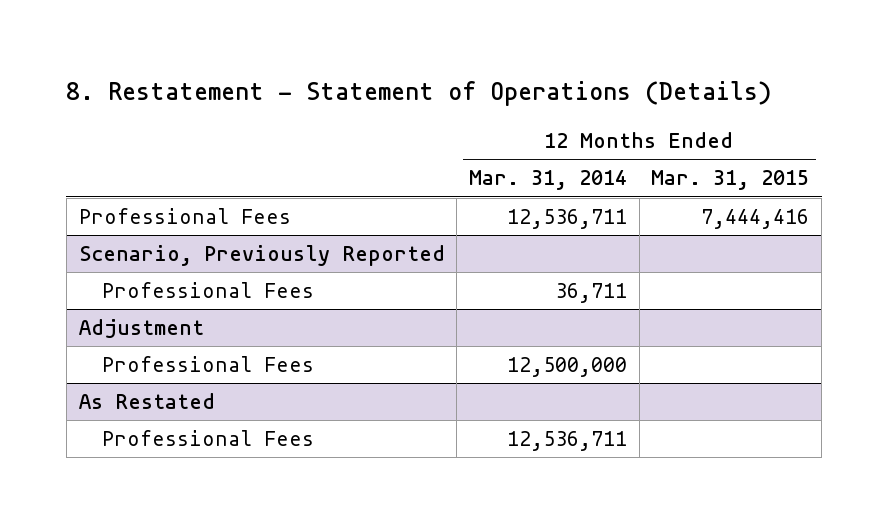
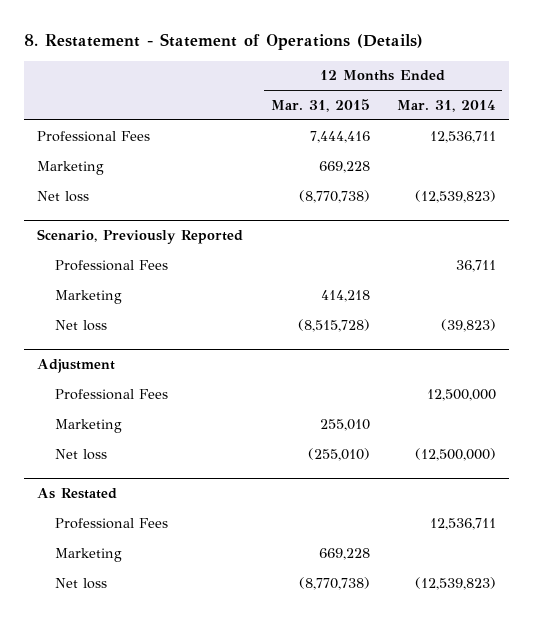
none -> [37,160,105,175] Marketing
none -> [37,190,90,202] Net loss
none -> [55,289,123,304] Marketing
none -> [55,319,108,331] Net loss
none -> [55,418,123,433] Marketing
none -> [55,448,108,460] Net loss
none -> [55,547,123,562] Marketing
none -> [55,577,108,589] Net loss

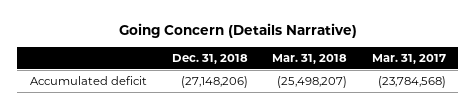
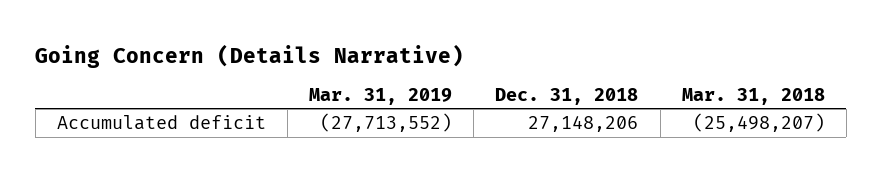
[372,53,447,64] Mar. 31, 2017 -> none
none -> [309,87,453,105] Mar. 31, 2019
[180,76,248,89] (27,148,206) -> [528,116,639,133] 27,148,206

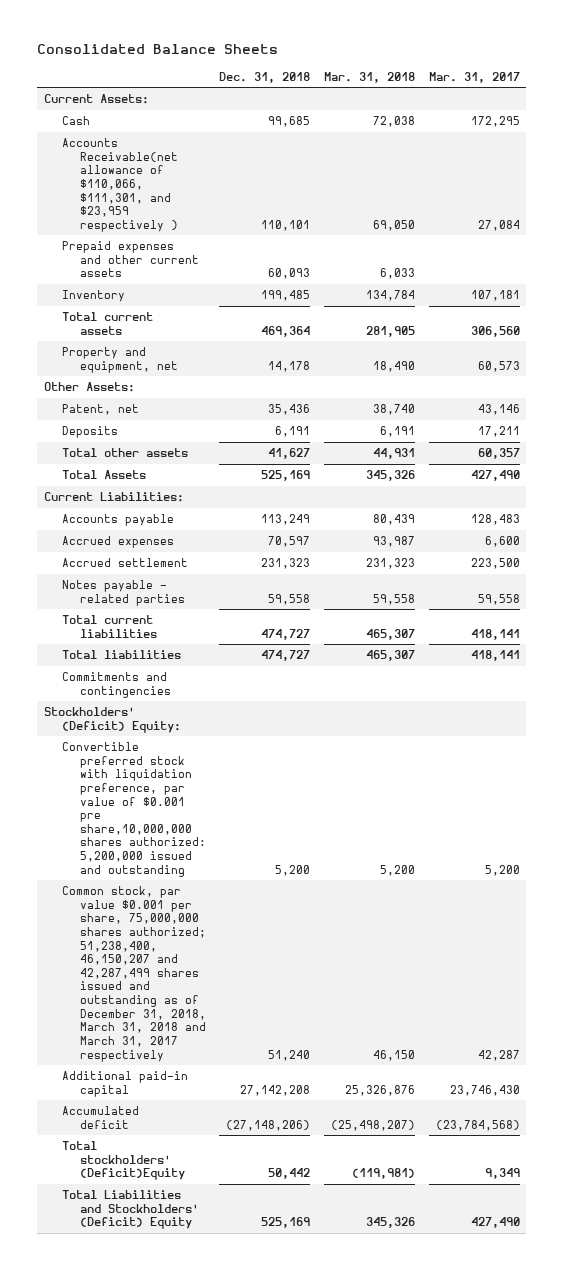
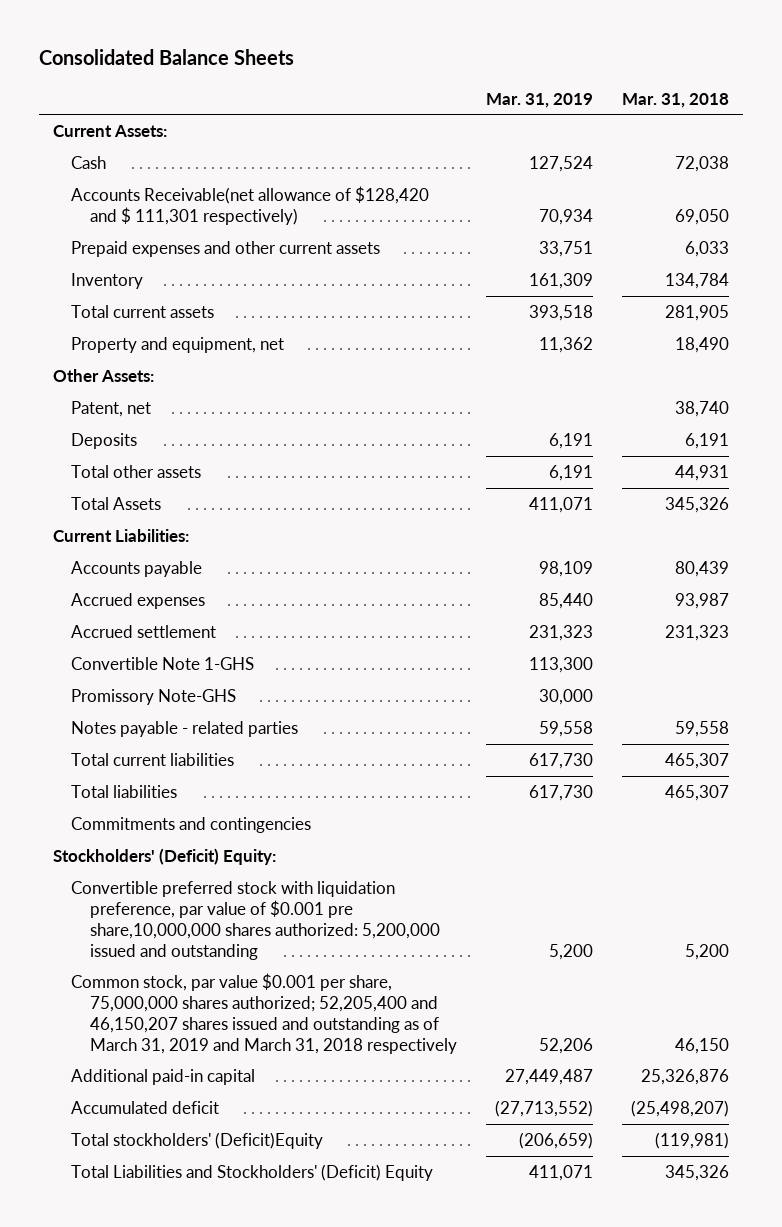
[219,71,311,83] Dec. 31, 2018 -> none
[428,71,520,83] Mar. 31, 2017 -> none
none -> [485,92,593,108] Mar. 31, 2019
[61,138,178,232] Accounts Receivable(net allowance of $110,066, $111,301, and $23,959 respectively ) -> [71,186,430,225] Accounts Receivable(net allowance of $128,420 and $ 111,301 respectively)
none -> [71,657,255,671] Convertible Note 1-GHS
none -> [71,689,237,706] Promissory Note-GHS
[61,886,206,1062] Common stock, par value $0.001 per share, 75,000,000 shares authorized; 51,238,400, 46,150,207 and 42,287,499 shares issued and outstanding as of December 31, 2018, March 31, 2018 and March 31, 2017 respectively -> [71,973,457,1054] Common stock, par value $0.001 per share, 75,000,000 shares authorized; 52,205,400 and 46,150,207 shares issued and outstanding as of March 31, 2019 and March 31, 2018 respectively

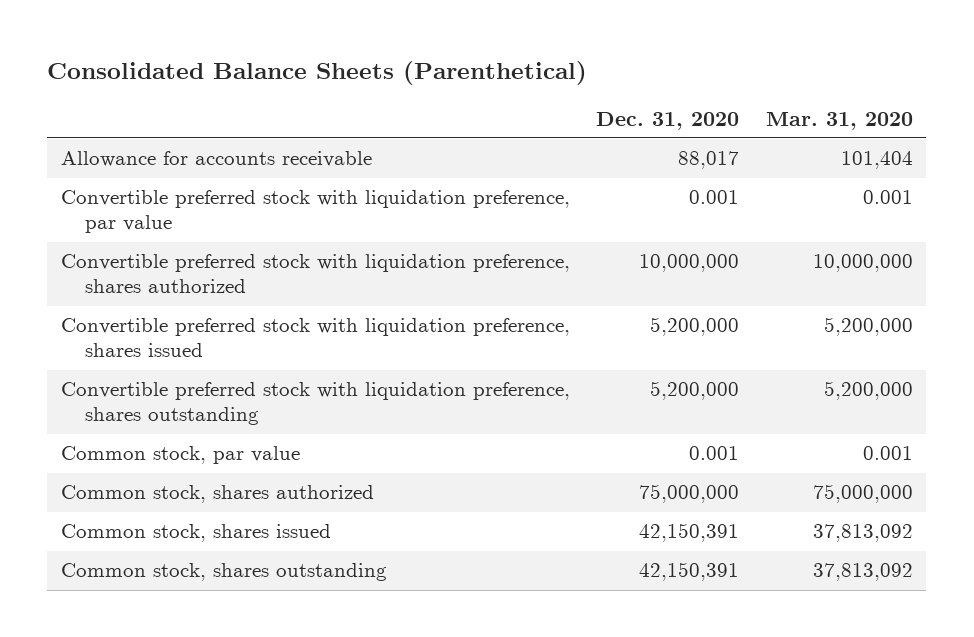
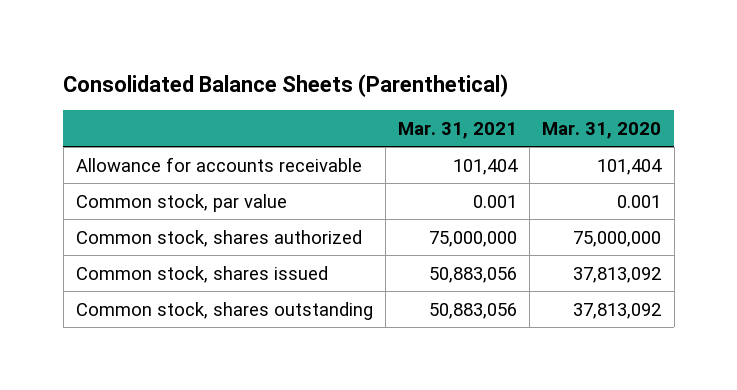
[596,111,740,130] Dec. 31, 2020 -> none
none -> [398,121,518,139] Mar. 31, 2021
[60,190,570,234] Convertible preferred stock with liquidation preference, par value -> none
[60,254,570,294] Convertible preferred stock with liquidation preference, shares authorized -> none
[60,318,570,358] Convertible preferred stock with liquidation preference, shares issued -> none
[60,382,570,426] Convertible preferred stock with liquidation preference, shares outstanding -> none

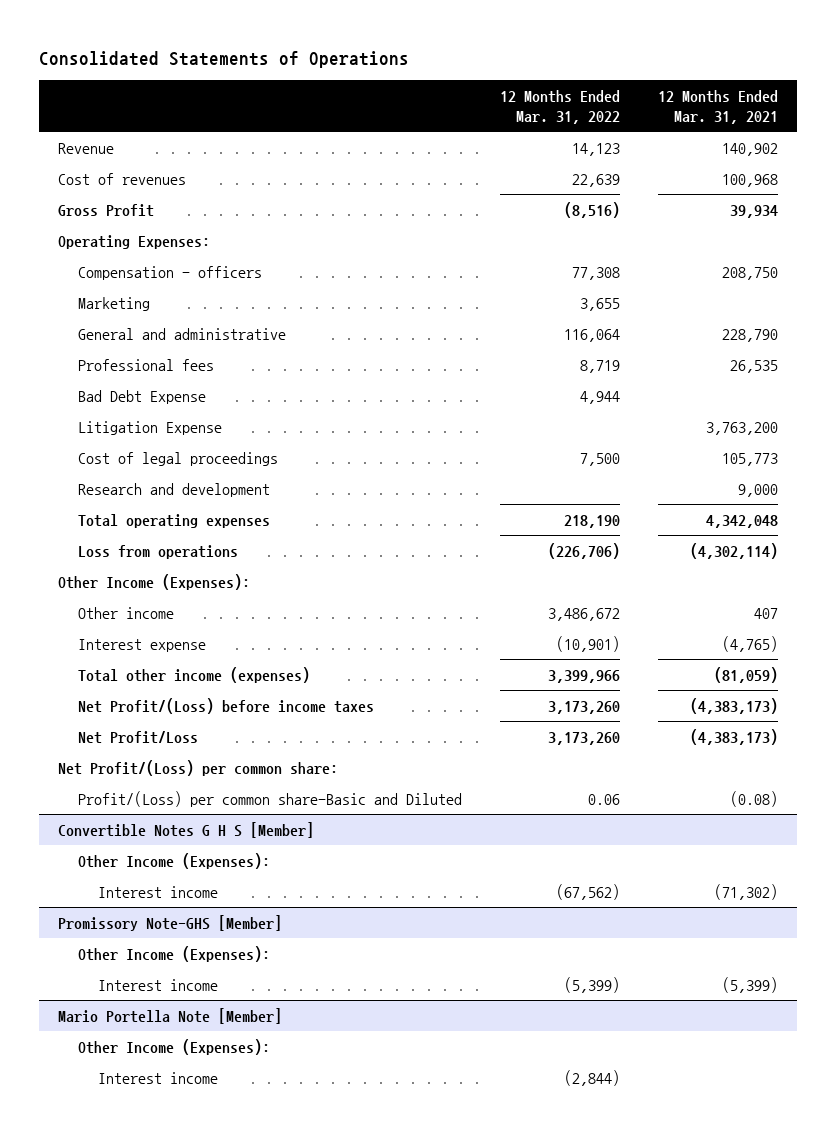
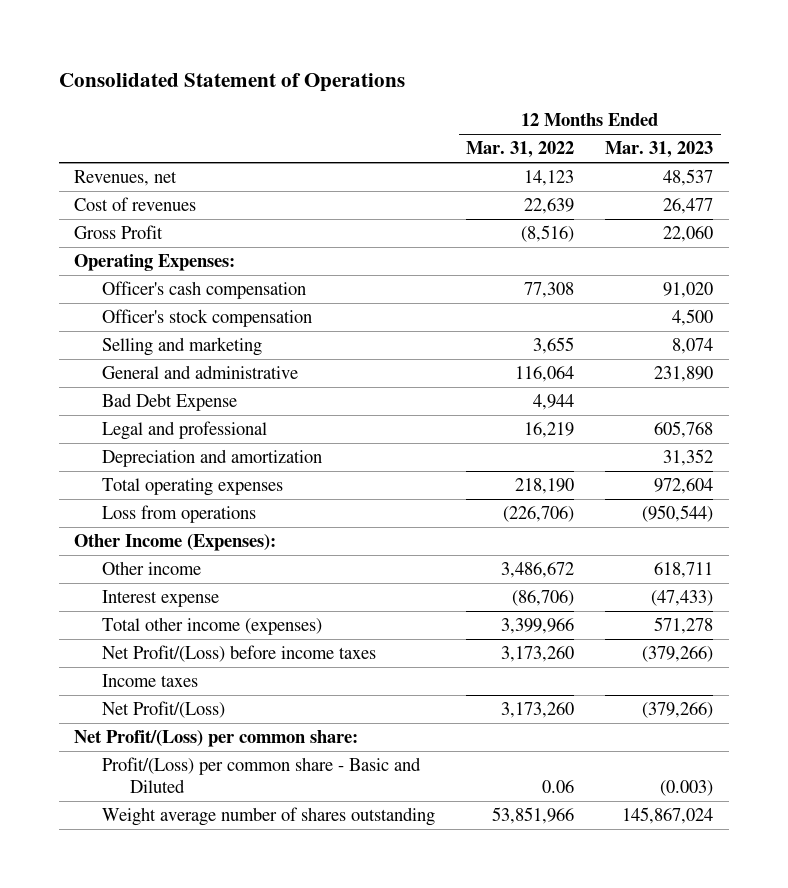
[39,51,410,69] Consolidated Statements of Operations -> [58,73,405,93] Consolidated Statement of Operations
[658,90,779,125] 12 Months Ended Mar. 31, 2021 -> none
none -> [605,141,714,159] Mar. 31, 2023
[58,142,115,154] Revenue -> [74,170,178,187] Revenues, net
[78,265,263,280] Compensation - officers -> [102,281,307,300] Officer's cash compensation
none -> [102,309,313,328] Officer's stock compensation
[78,296,151,311] Marketing -> [102,337,263,357] Selling and marketing
[78,358,215,371] Professional fees -> none
[78,420,223,435] Litigation Expense -> none
[78,451,279,466] Cost of legal proceedings -> none
[78,482,271,497] Research and development -> none
none -> [102,421,268,441] Legal and professional
none -> [102,449,323,468] Depreciation and amortization
[556,635,621,652] (10,901) -> [512,590,575,607] (86,706)
none -> [102,674,199,688] Income taxes
[78,730,199,744] Net Profit/Loss -> [102,701,226,719] Net Profit/(Loss)
[58,821,315,838] Convertible Notes G H S [Member] -> none
[78,852,271,869] Other Income (Expenses): -> none
[98,885,219,898] Interest income -> none
[58,914,283,931] Promissory Note-GHS [Member] -> none
[78,945,271,962] Other Income (Expenses): -> none
[98,978,219,991] Interest income -> none
[58,1007,283,1024] Mario Portella Note [Member] -> none
[78,1038,271,1055] Other Income (Expenses): -> none
[98,1071,219,1084] Interest income -> none
[78,790,463,807] Profit/(Loss) per common share-Basic and Diluted -> [102,757,422,794] Profit/(Loss) per common share - Basic and Diluted
none -> [102,807,436,827] Weight average number of shares outstanding

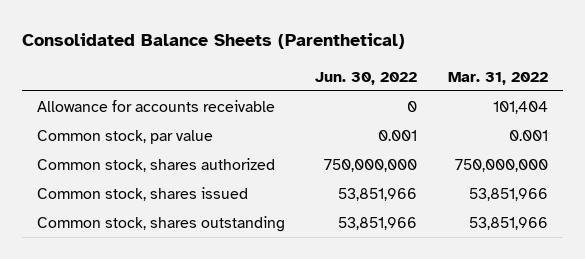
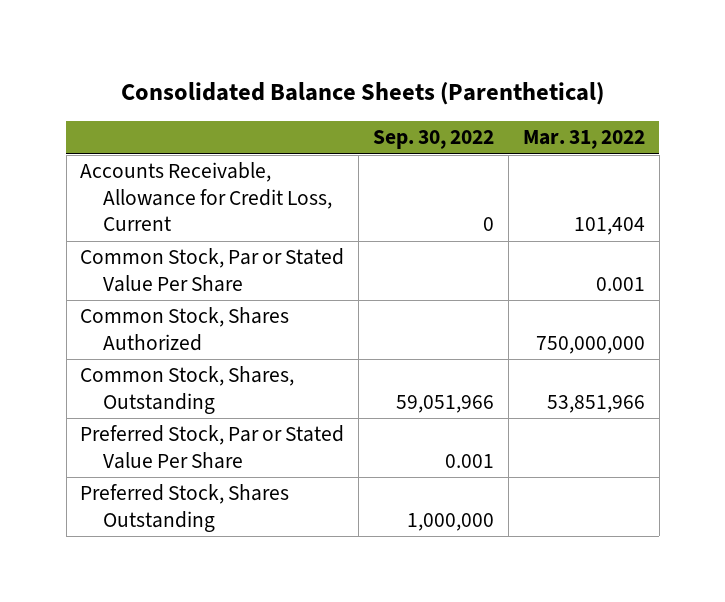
[315,71,418,85] Jun. 30, 2022 -> none
none -> [373,130,495,150] Sep. 30, 2022
[36,186,248,201] Common stock, shares issued -> none
[36,99,275,112] Allowance for accounts receivable -> [80,162,333,232] Accounts Receivable, Allowance for Credit Loss, Current
[36,129,213,144] Common stock, par value -> [80,248,345,292] Common Stock, Par or Stated Value Per Share
[36,157,275,172] Common stock, shares authorized -> [80,307,290,351] Common Stock, Shares Authorized
[36,215,285,232] Common stock, shares outstanding -> [80,366,295,414] Common Stock, Shares, Outstanding
none -> [80,425,345,469] Preferred Stock, Par or Stated Value Per Share
none -> [80,484,290,532] Preferred Stock, Shares Outstanding

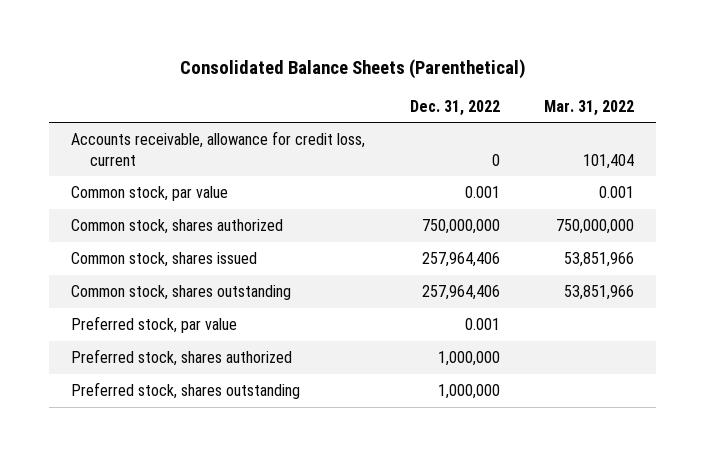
[373,130,495,150] Sep. 30, 2022 -> none
none -> [409,99,500,116] Dec. 31, 2022
[80,162,333,232] Accounts Receivable, Allowance for Credit Loss, Current -> [71,131,366,166] Accounts receivable, allowance for credit loss, current
[80,248,345,292] Common Stock, Par or Stated Value Per Share -> [71,186,229,202] Common stock, par value
[80,307,290,351] Common Stock, Shares Authorized -> [71,219,284,235] Common stock, shares authorized
none -> [71,252,258,268] Common stock, shares issued
[80,366,295,414] Common Stock, Shares, Outstanding -> [71,285,292,301] Common stock, shares outstanding
[80,425,345,469] Preferred Stock, Par or Stated Value Per Share -> [71,316,238,334] Preferred stock, par value
none -> [71,349,293,367] Preferred stock, shares authorized
[80,484,290,532] Preferred Stock, Shares Outstanding -> [71,382,301,400] Preferred stock, shares outstanding

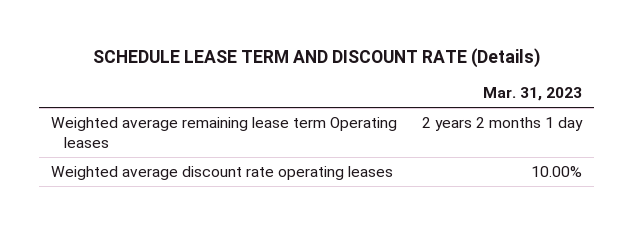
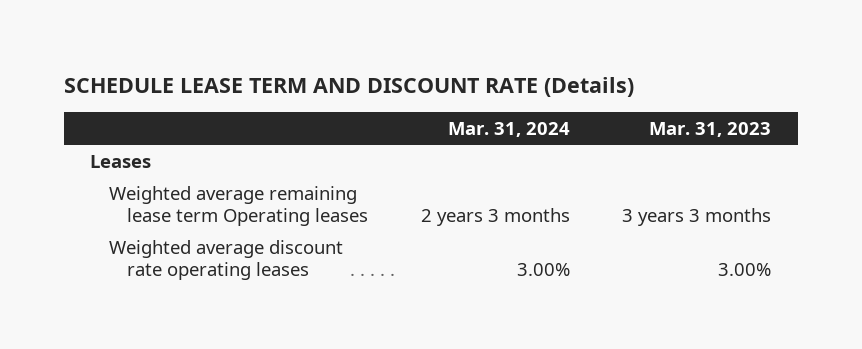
none -> [447,121,570,137] Mar. 31, 2024
none -> [90,154,152,168] Leases
[421,116,583,131] 2 years 2 months 1 day -> [622,207,772,226] 3 years 3 months
[530,165,582,177] 10.00% -> [718,262,772,276] 3.00%

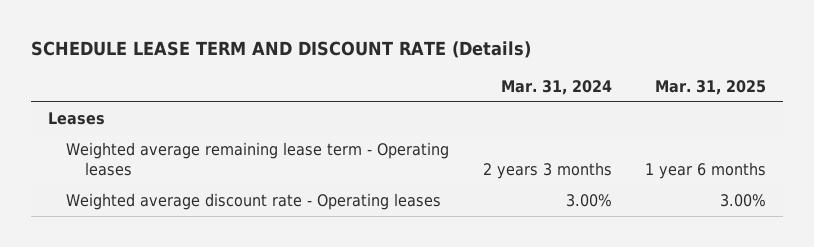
[649,121,772,137] Mar. 31, 2023 -> none
none -> [655,79,767,95] Mar. 31, 2025
[108,185,369,226] Weighted average remaining lease term Operating leases -> [66,142,450,177] Weighted average remaining lease term - Operating leases
[108,239,343,280] Weighted average discount rate operating leases -> [66,193,442,211] Weighted average discount rate - Operating leases

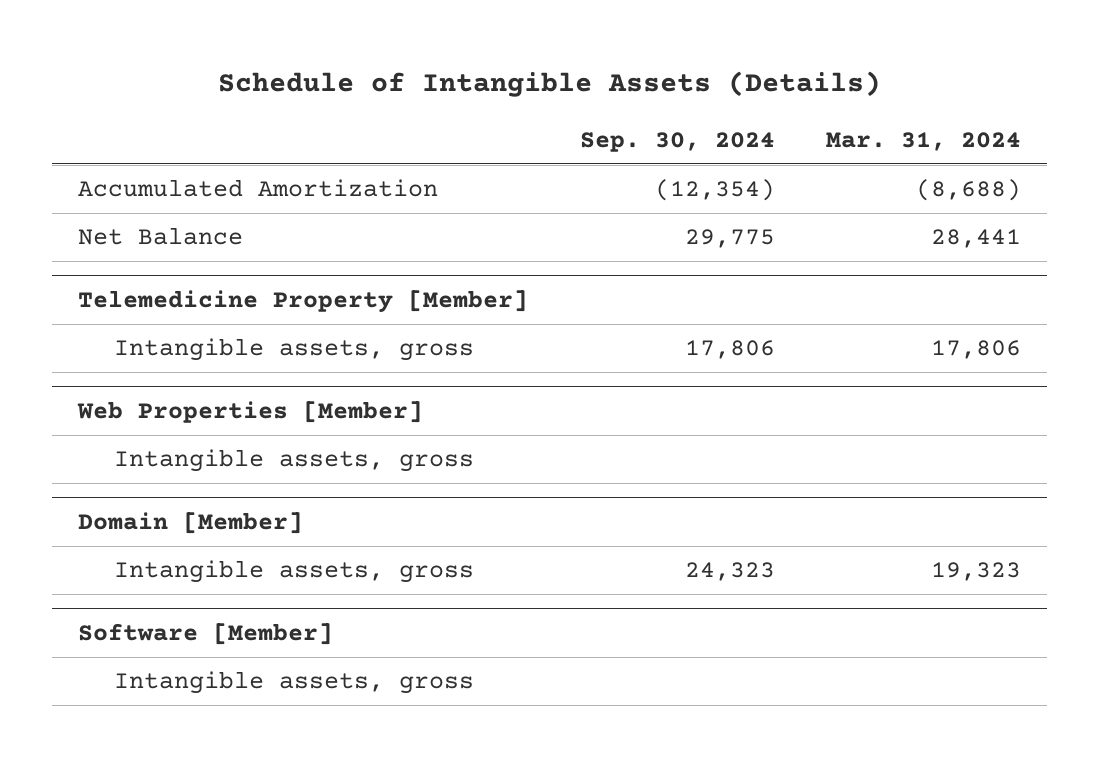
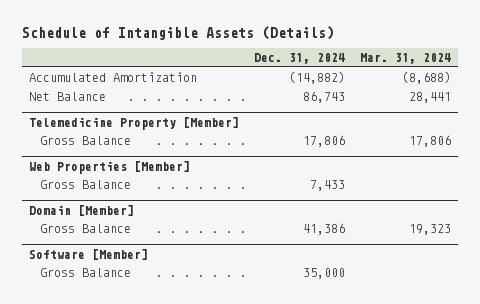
[579,131,775,152] Sep. 30, 2024 -> none
none -> [254,52,346,64] Dec. 31, 2024
[114,338,475,362] Intangible assets, gross -> [39,136,131,146] Gross Balance
[114,449,475,473] Intangible assets, gross -> [39,180,131,190] Gross Balance
[114,560,475,584] Intangible assets, gross -> [39,224,131,234] Gross Balance
[114,671,475,695] Intangible assets, gross -> [39,268,131,278] Gross Balance

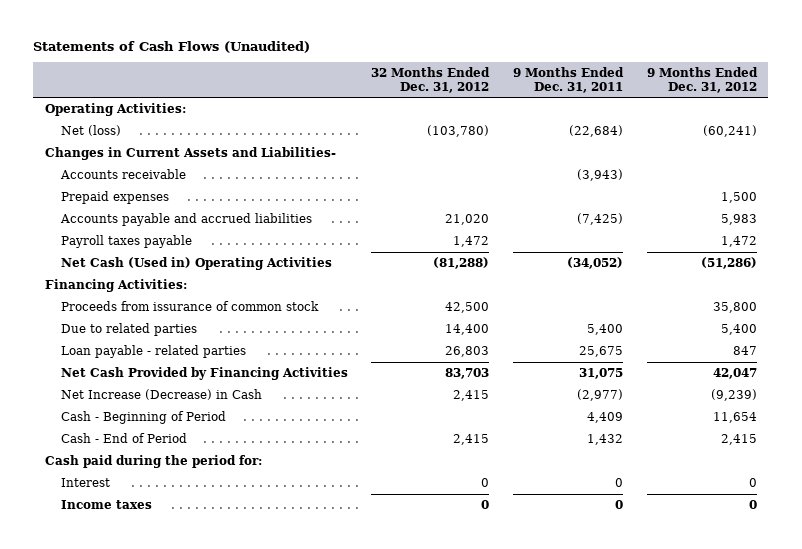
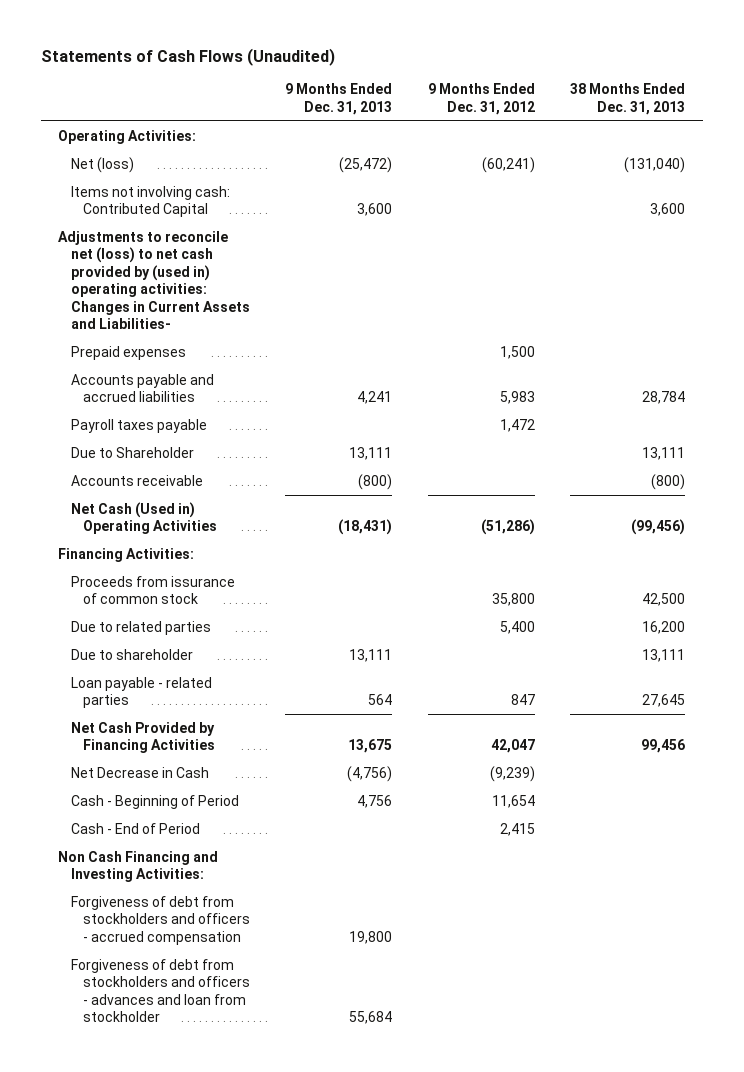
[371,67,491,93] 32 Months Ended Dec. 31, 2012 -> none
[512,67,624,93] 9 Months Ended Dec. 31, 2011 -> none
none -> [285,83,393,115] 9 Months Ended Dec. 31, 2013
none -> [570,83,686,115] 38 Months Ended Dec. 31, 2013
none -> [70,185,230,218] Items not involving cash: Contributed Capital
[45,147,337,161] Changes in Current Assets and Liabilities- -> [58,230,250,330] Adjustments to reconcile net (loss) to net cash provided by (used in) operating activities: Changes in Current Assets and Liabilities-
none -> [70,446,194,458] Due to Shareholder
[59,169,186,180] Accounts receivable -> [70,474,203,486] Accounts receivable
none -> [70,648,193,660] Due to shareholder
[60,389,262,401] Net Increase (Decrease) in Cash -> [70,766,209,778] Net Decrease in Cash
[45,455,263,469] Cash paid during the period for: -> none
[60,478,110,488] Interest -> none
[60,500,152,510] Income taxes -> none
none -> [58,850,219,883] Non Cash Financing and Investing Activities:
none -> [70,895,250,945] Forgiveness of debt from stockholders and officers - accrued compensation
none -> [70,958,250,1023] Forgiveness of debt from stockholders and officers - advances and loan from stockholder

